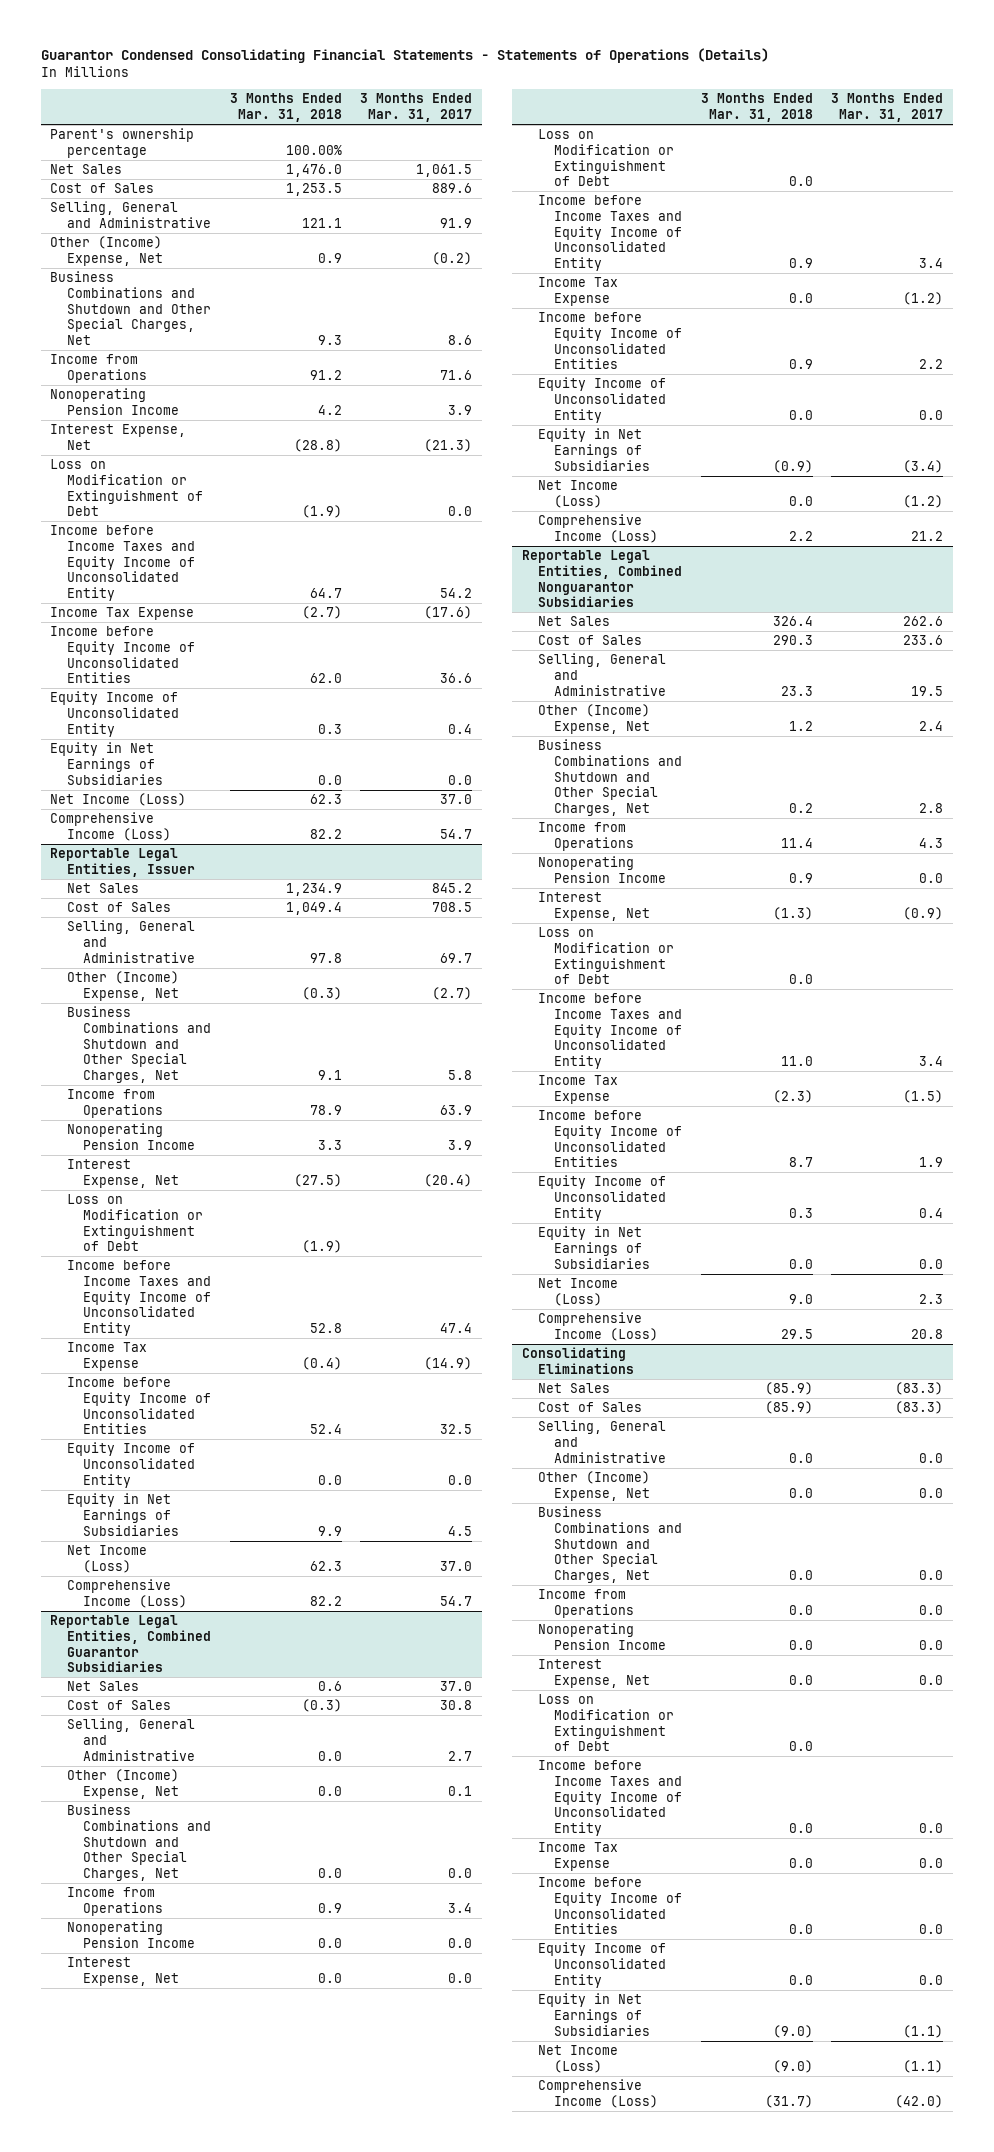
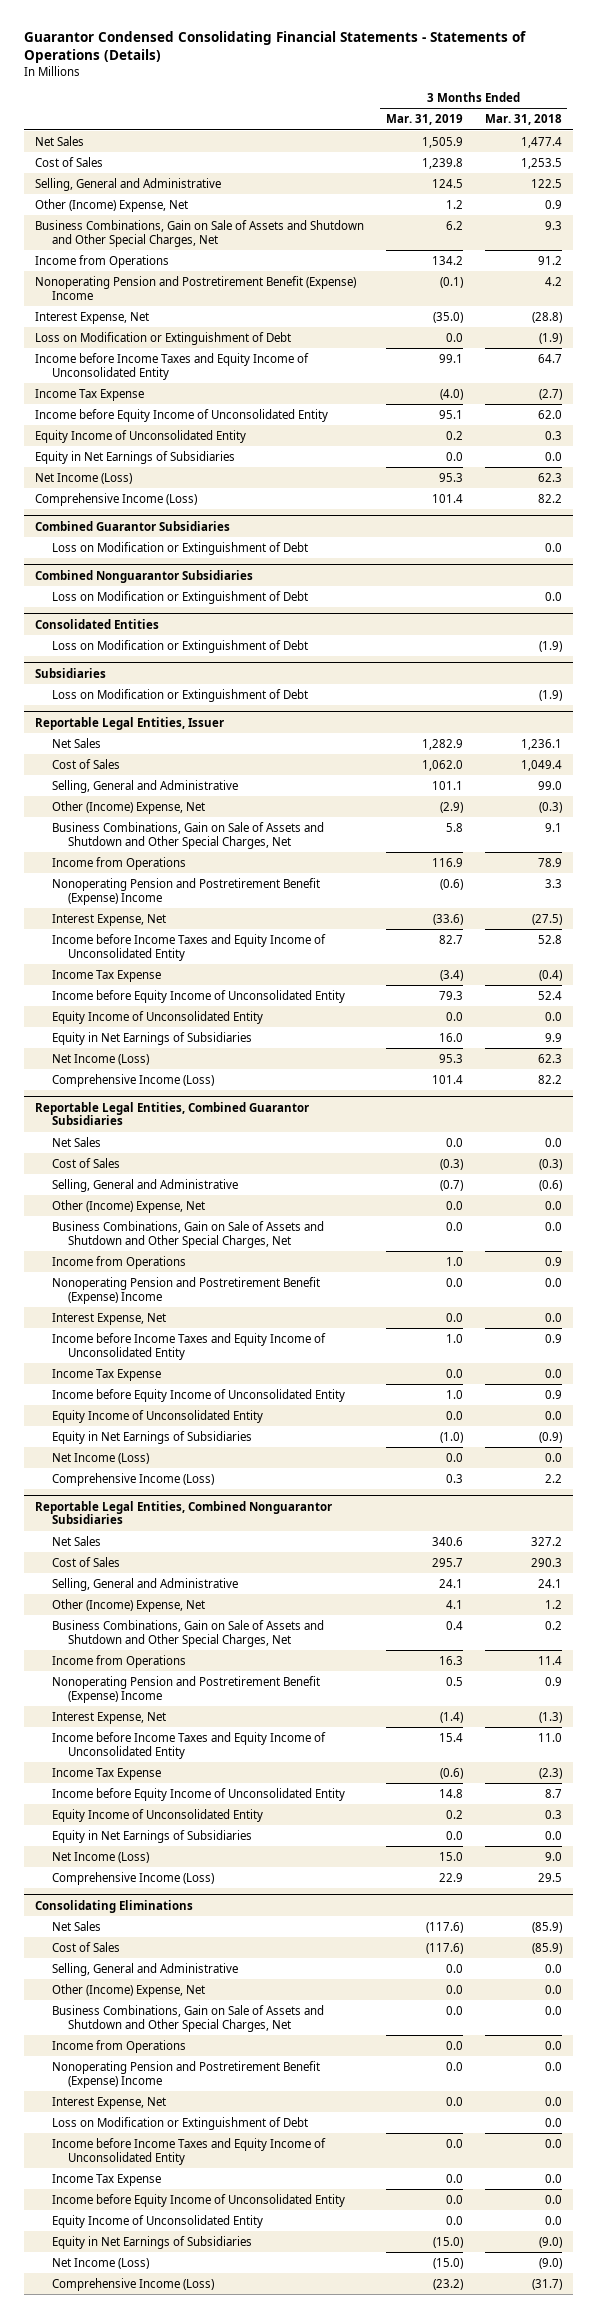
[360,93,473,123] 3 Months Ended Mar. 31, 2017 -> none
none -> [385,114,463,126] Mar. 31, 2019
[50,128,195,158] Parent's ownership percentage -> none
[285,164,342,178] 1,476.0 -> [520,136,562,148] 1,477.4
[301,217,342,228] 121.1 -> [530,178,562,188] 122.5
[50,271,211,346] Business Combinations and Shutdown and Other Special Charges, Net -> [35,219,365,247] Business Combinations, Gain on Sale of Assets and Shutdown and Other Special Charges, Net
[50,388,179,415] Nonoperating Pension Income -> none
none -> [35,275,357,300] Nonoperating Pension and Postretirement Benefit (Expense) Income
[50,626,195,684] Income before Equity Income of Unconsolidated Entities -> [35,408,329,422] Income before Equity Income of Unconsolidated Entity
none -> [35,520,231,531] Combined Guarantor Subsidiaries
none -> [51,541,308,555] Loss on Modification or Extinguishment of Debt
none -> [35,569,254,583] Combined Nonguarantor Subsidiaries
none -> [51,590,308,604] Loss on Modification or Extinguishment of Debt
none -> [35,618,160,629] Consolidated Entities
none -> [51,639,308,653] Loss on Modification or Extinguishment of Debt
none -> [35,667,107,678] Subsidiaries
none -> [51,688,308,702] Loss on Modification or Extinguishment of Debt
[285,883,342,897] 1,234.9 -> [520,738,562,750] 1,236.1
[309,952,342,963] 97.8 -> [537,780,562,790] 99.0
[66,1006,212,1084] Business Combinations and Shutdown and Other Special Charges, Net -> [51,821,324,849] Business Combinations, Gain on Sale of Assets and Shutdown and Other Special Charges, Net
[66,1123,196,1150] Nonoperating Pension Income -> none
none -> [51,877,320,905] Nonoperating Pension and Postretirement Benefit (Expense) Income
[66,1194,204,1252] Loss on Modification or Extinguishment of Debt -> none
[66,1377,212,1435] Income before Equity Income of Unconsolidated Entities -> [51,989,345,1003] Income before Equity Income of Unconsolidated Entity
[317,1681,342,1692] 0.6 -> [544,1137,562,1147] 0.0
[317,1750,342,1761] 0.0 -> [538,1179,562,1191] (0.6)
[66,1804,212,1882] Business Combinations and Shutdown and Other Special Charges, Net -> [51,1220,324,1248] Business Combinations, Gain on Sale of Assets and Shutdown and Other Special Charges, Net
[66,1921,196,1948] Nonoperating Pension Income -> none
none -> [51,1276,320,1304] Nonoperating Pension and Postretirement Benefit (Expense) Income
[537,129,675,187] Loss on Modification or Extinguishment of Debt -> none
[537,312,683,370] Income before Equity Income of Unconsolidated Entities -> [51,1388,345,1402] Income before Equity Income of Unconsolidated Entity
[772,616,813,627] 326.4 -> [530,1536,562,1546] 327.2
[780,685,813,696] 23.3 -> [537,1578,562,1588] 24.1
[537,739,683,817] Business Combinations and Shutdown and Other Special Charges, Net -> [51,1619,324,1647] Business Combinations, Gain on Sale of Assets and Shutdown and Other Special Charges, Net
[537,856,667,883] Nonoperating Pension Income -> none
none -> [51,1675,320,1703] Nonoperating Pension and Postretirement Benefit (Expense) Income
[537,927,675,985] Loss on Modification or Extinguishment of Debt -> none
[537,1110,683,1168] Income before Equity Income of Unconsolidated Entities -> [51,1787,345,1801] Income before Equity Income of Unconsolidated Entity
[537,1506,683,1584] Business Combinations and Shutdown and Other Special Charges, Net -> [51,2004,324,2032] Business Combinations, Gain on Sale of Assets and Shutdown and Other Special Charges, Net
[537,1623,667,1650] Nonoperating Pension Income -> none
none -> [51,2060,320,2088] Nonoperating Pension and Postretirement Benefit (Expense) Income
[537,1877,683,1935] Income before Equity Income of Unconsolidated Entities -> [51,2193,345,2207] Income before Equity Income of Unconsolidated Entity

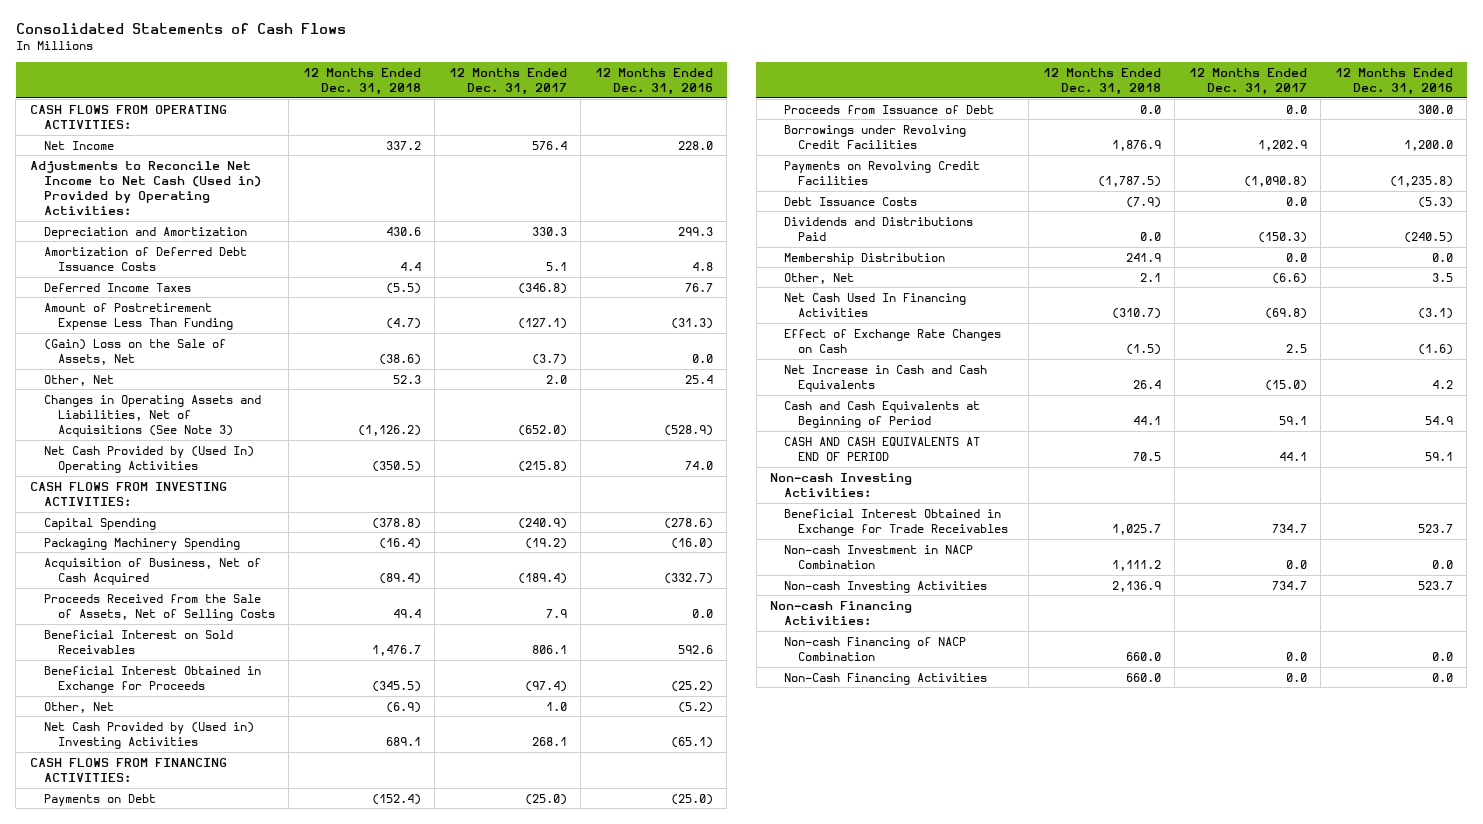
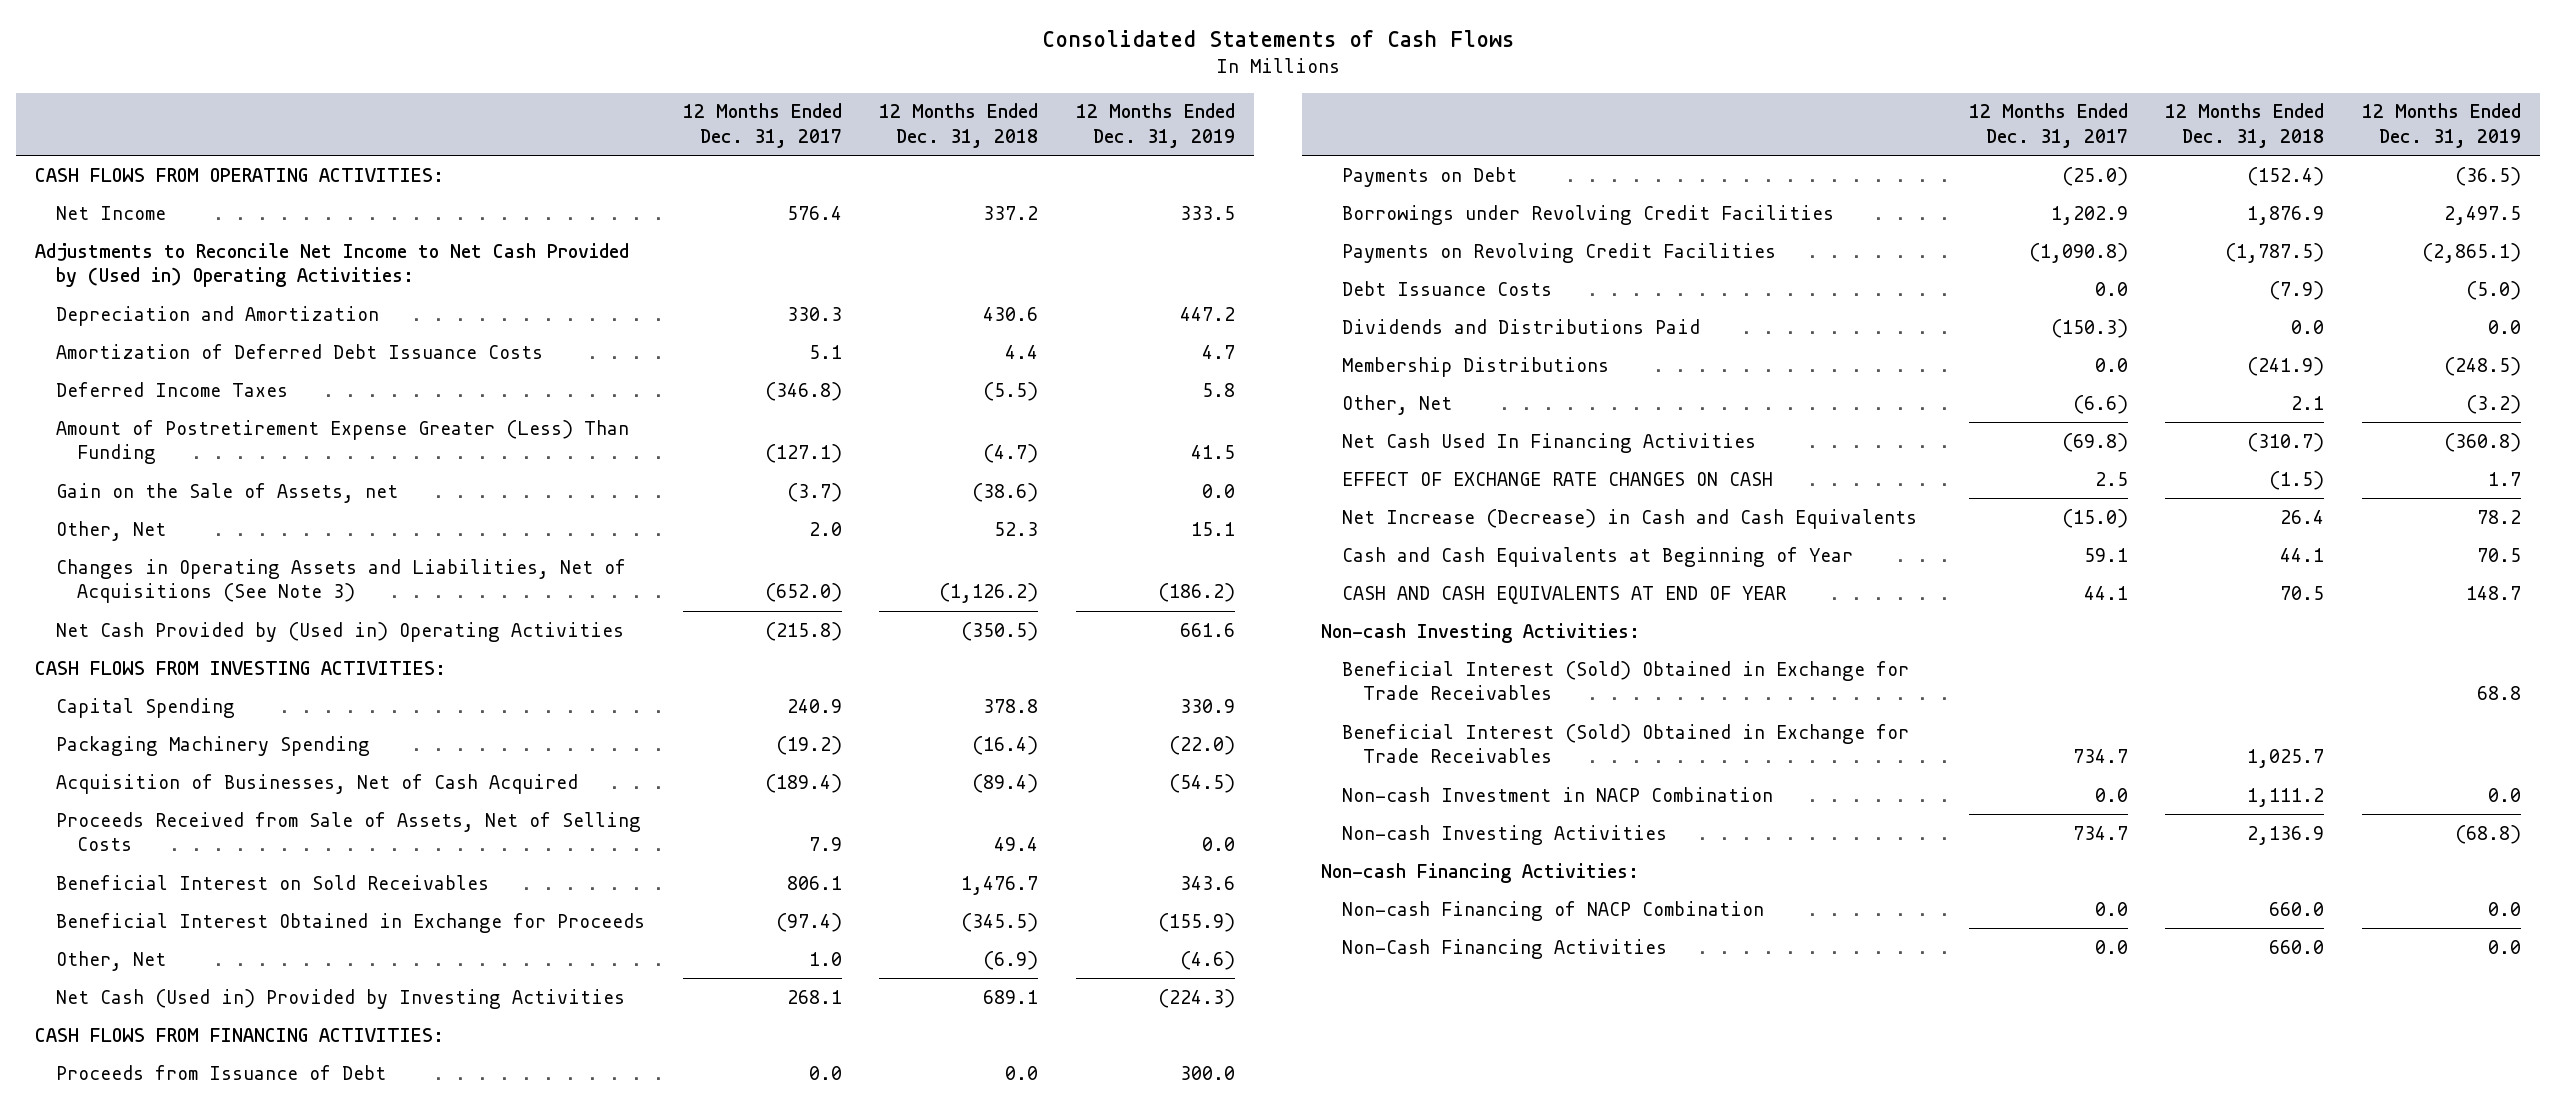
[594,67,713,95] 12 Months Ended Dec. 31, 2016 -> none
none -> [1075,103,1235,148] 12 Months Ended Dec. 31, 2019
[29,160,261,216] Adjustments to Reconcile Net Income to Net Cash (Used in) Provided by Operating Activities: -> [35,242,630,288] Adjustments to Reconcile Net Income to Net Cash Provided by (Used in) Operating Activities:
[43,302,233,330] Amount of Postretirement Expense Less Than Funding -> [55,419,629,465] Amount of Postretirement Expense Greater (Less) Than Funding
[43,338,226,365] (Gain) Loss on the Sale of Assets, Net -> [55,482,398,503] Gain on the Sale of Assets, net
[43,445,254,473] Net Cash Provided by (Used In) Operating Activities -> [55,621,624,642] Net Cash Provided by (Used in) Operating Activities
[371,517,421,529] (378.8) -> [983,698,1039,713] 378.8
[517,517,567,529] (240.9) -> [786,698,842,713] 240.9
[43,557,261,585] Acquisition of Business, Net of Cash Acquired -> [55,773,578,794] Acquisition of Businesses, Net of Cash Acquired
[43,593,275,621] Proceeds Received from the Sale of Assets, Net of Selling Costs -> [55,811,641,852] Proceeds Received from Sale of Assets, Net of Selling Costs
[43,721,254,749] Net Cash Provided by (Used in) Investing Activities -> [55,988,625,1009] Net Cash (Used in) Provided by Investing Activities
[43,793,156,806] Payments on Debt -> [1342,166,1518,187] Payments on Debt
[784,252,946,265] Membership Distribution -> [1342,356,1610,377] Membership Distributions
[1125,252,1161,262] 241.9 -> [2247,356,2325,376] (241.9)
[784,328,1002,353] Effect of Exchange Rate Changes on Cash -> [1342,471,1774,486] EFFECT OF EXCHANGE RATE CHANGES ON CASH
[784,364,988,392] Net Increase in Cash and Cash Equivalents -> [1342,508,1918,529] Net Increase (Decrease) in Cash and Cash Equivalents
[784,400,981,428] Cash and Cash Equivalents at Beginning of Period -> [1342,546,1854,567] Cash and Cash Equivalents at Beginning of Year
[784,436,981,461] CASH AND CASH EQUIVALENTS AT END OF PERIOD -> [1342,585,1788,604] CASH AND CASH EQUIVALENTS AT END OF YEAR
none -> [1342,660,1910,701] Beneficial Interest (Sold) Obtained in Exchange for Trade Receivables
[784,508,1008,536] Beneficial Interest Obtained in Exchange for Trade Receivables -> [1342,723,1910,764] Beneficial Interest (Sold) Obtained in Exchange for Trade Receivables

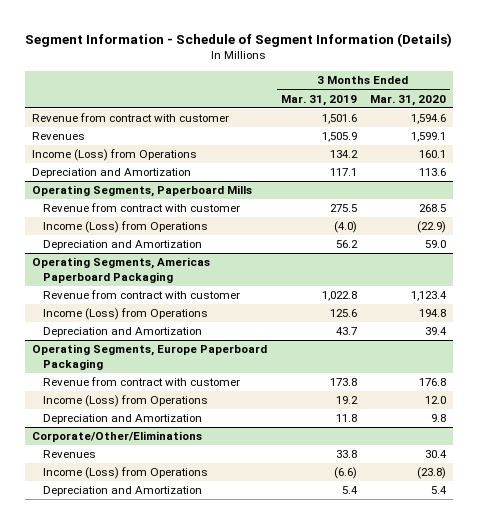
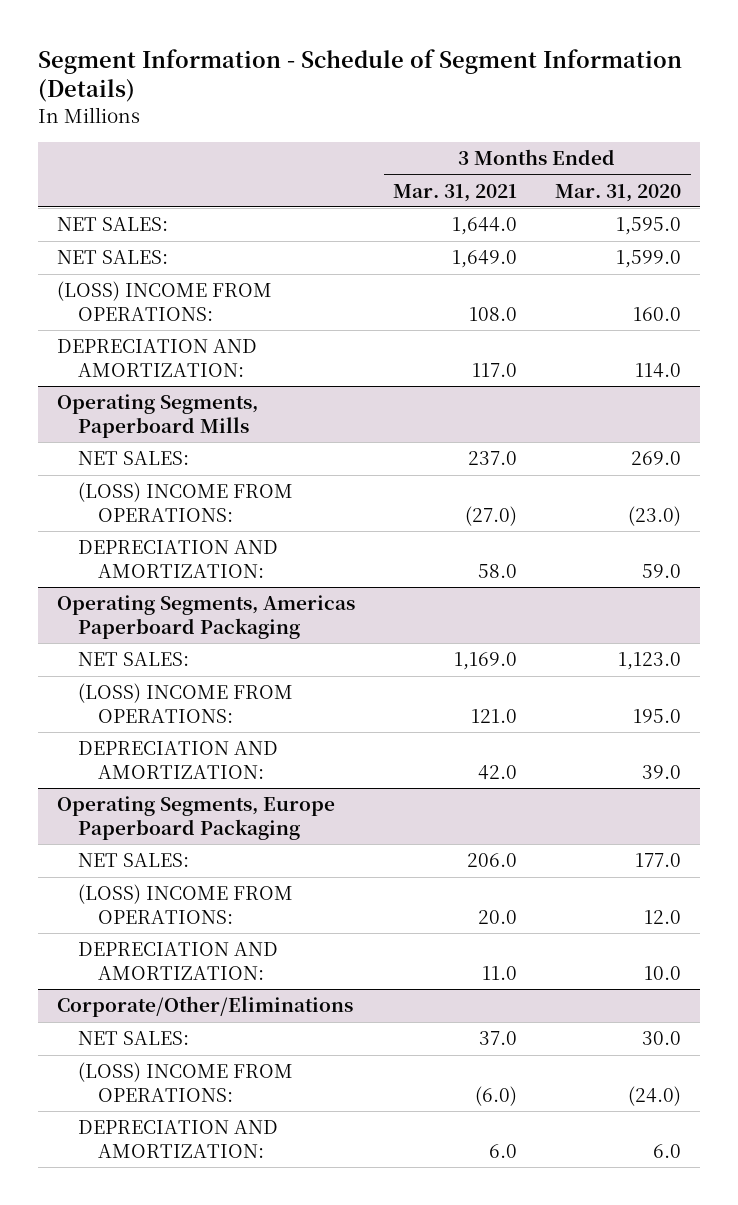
[280,94,357,106] Mar. 31, 2019 -> none
none -> [393,183,518,202] Mar. 31, 2021
[32,113,230,123] Revenue from contract with customer -> none
[32,132,86,141] Revenues -> none
none -> [57,217,169,232] NET SALES:
none -> [57,250,169,265] NET SALES:
[32,149,198,162] Income (Loss) from Operations -> [57,281,273,321] (LOSS) INCOME FROM OPERATIONS:
[419,150,447,159] 160.1 -> [633,306,682,321] 160.0
[32,168,192,179] Depreciation and Amortization -> [57,339,258,377] DEPRECIATION AND AMORTIZATION:
[419,168,447,177] 113.6 -> [635,362,682,378] 114.0
[42,203,240,213] Revenue from contract with customer -> none
none -> [77,451,189,466] NET SALES:
[42,221,208,234] Income (Loss) from Operations -> [77,482,293,522] (LOSS) INCOME FROM OPERATIONS:
[417,221,447,234] (22.9) -> [628,505,682,526] (23.0)
[42,240,202,251] Depreciation and Amortization -> [77,540,278,578] DEPRECIATION AND AMORTIZATION:
[42,290,240,300] Revenue from contract with customer -> none
none -> [77,652,189,667] NET SALES:
[42,308,208,321] Income (Loss) from Operations -> [77,683,293,723] (LOSS) INCOME FROM OPERATIONS:
[419,309,447,318] 194.8 -> [633,708,682,723] 195.0
[42,327,202,338] Depreciation and Amortization -> [77,741,278,779] DEPRECIATION AND AMORTIZATION:
[425,327,448,336] 39.4 -> [642,764,682,779] 39.0
[42,377,240,387] Revenue from contract with customer -> none
none -> [77,853,189,868] NET SALES:
[42,395,208,408] Income (Loss) from Operations -> [77,884,293,924] (LOSS) INCOME FROM OPERATIONS:
[42,414,202,425] Depreciation and Amortization -> [77,942,278,980] DEPRECIATION AND AMORTIZATION:
[431,414,447,423] 9.8 -> [644,965,682,980] 10.0
[42,450,96,459] Revenues -> none
none -> [77,1031,189,1046] NET SALES:
[42,467,208,480] Income (Loss) from Operations -> [77,1062,293,1102] (LOSS) INCOME FROM OPERATIONS:
[417,467,447,480] (23.8) -> [628,1085,682,1106] (24.0)
[42,486,202,497] Depreciation and Amortization -> [77,1120,278,1158] DEPRECIATION AND AMORTIZATION:
[431,486,448,495] 5.4 -> [653,1143,682,1158] 6.0

